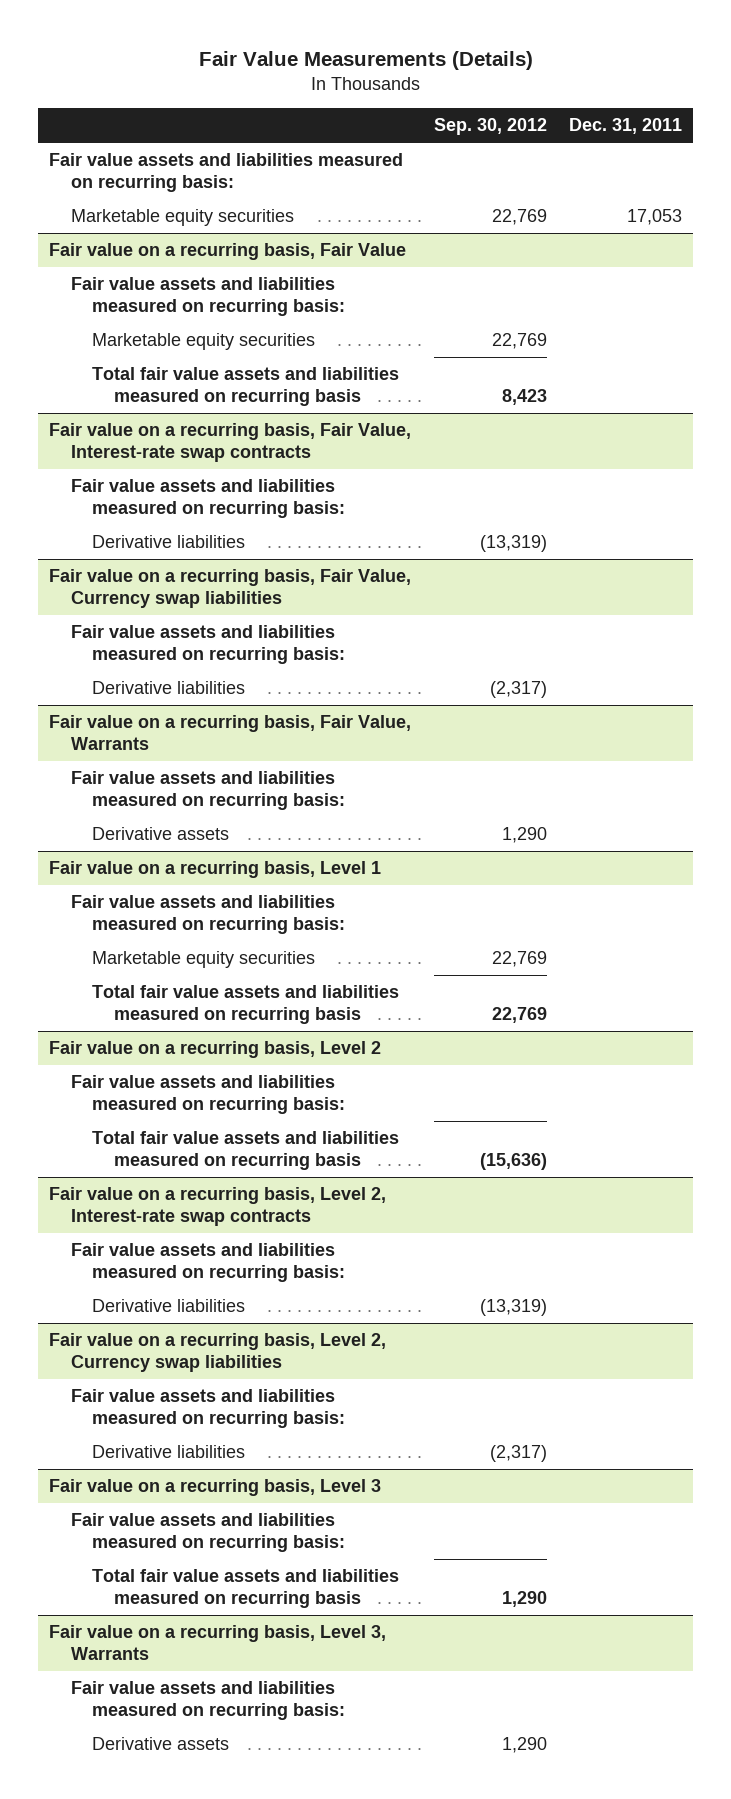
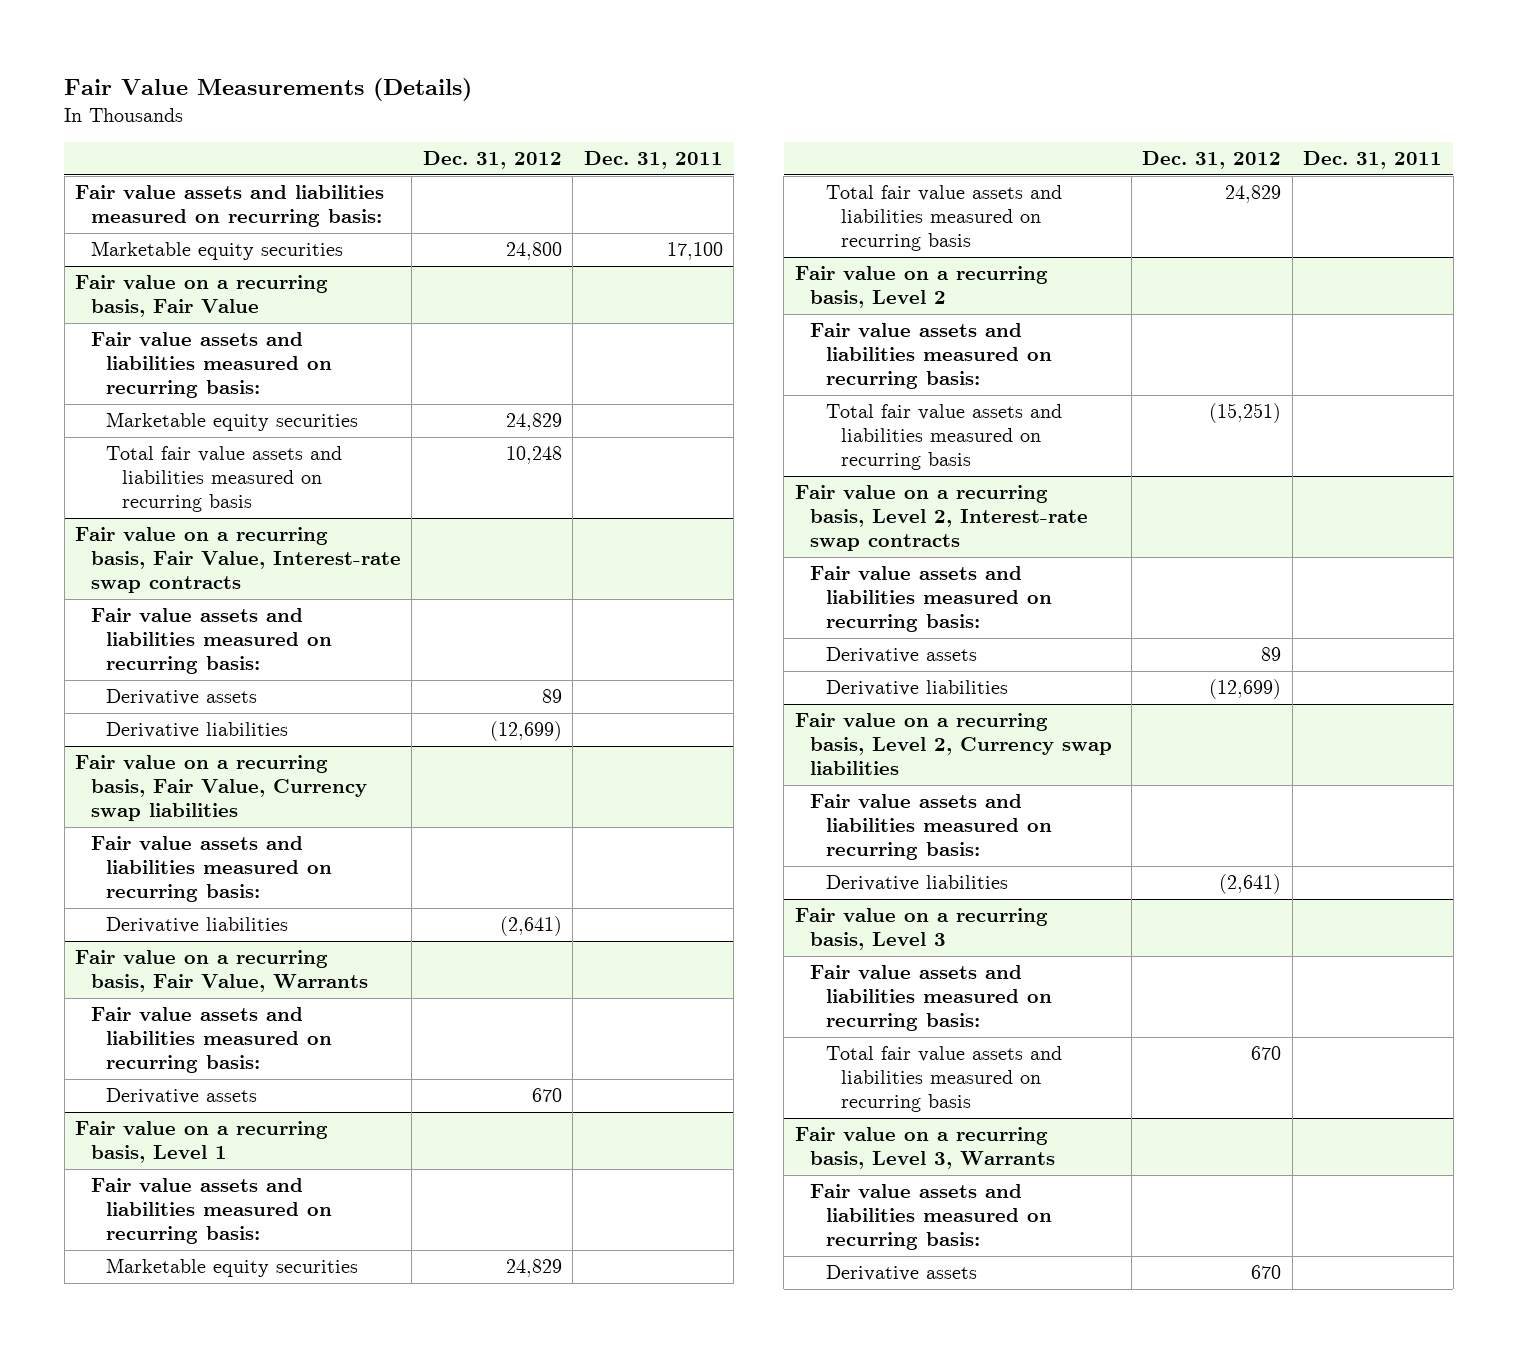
[433,118,547,136] Sep. 30, 2012 -> none
none -> [422,151,562,170] Dec. 31, 2012
[626,209,682,226] 17,053 -> [666,242,723,261] 17,100
none -> [106,689,258,706] Derivative assets
none -> [825,647,977,664] Derivative assets

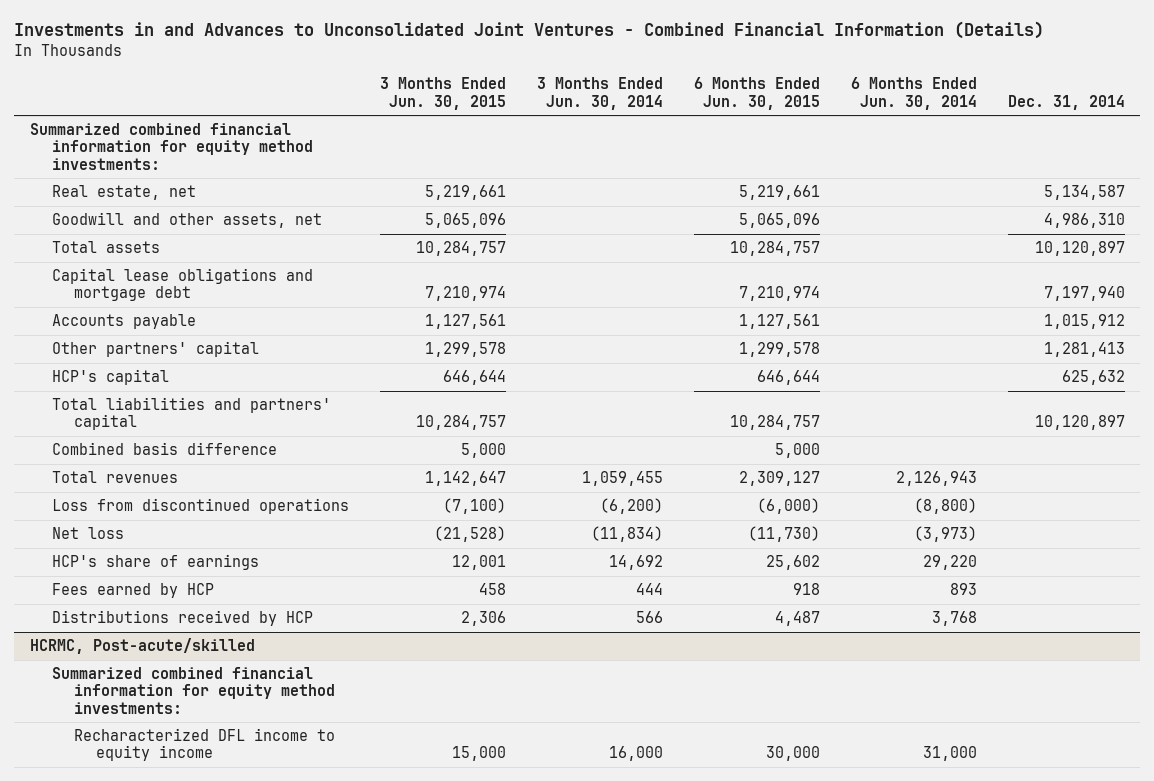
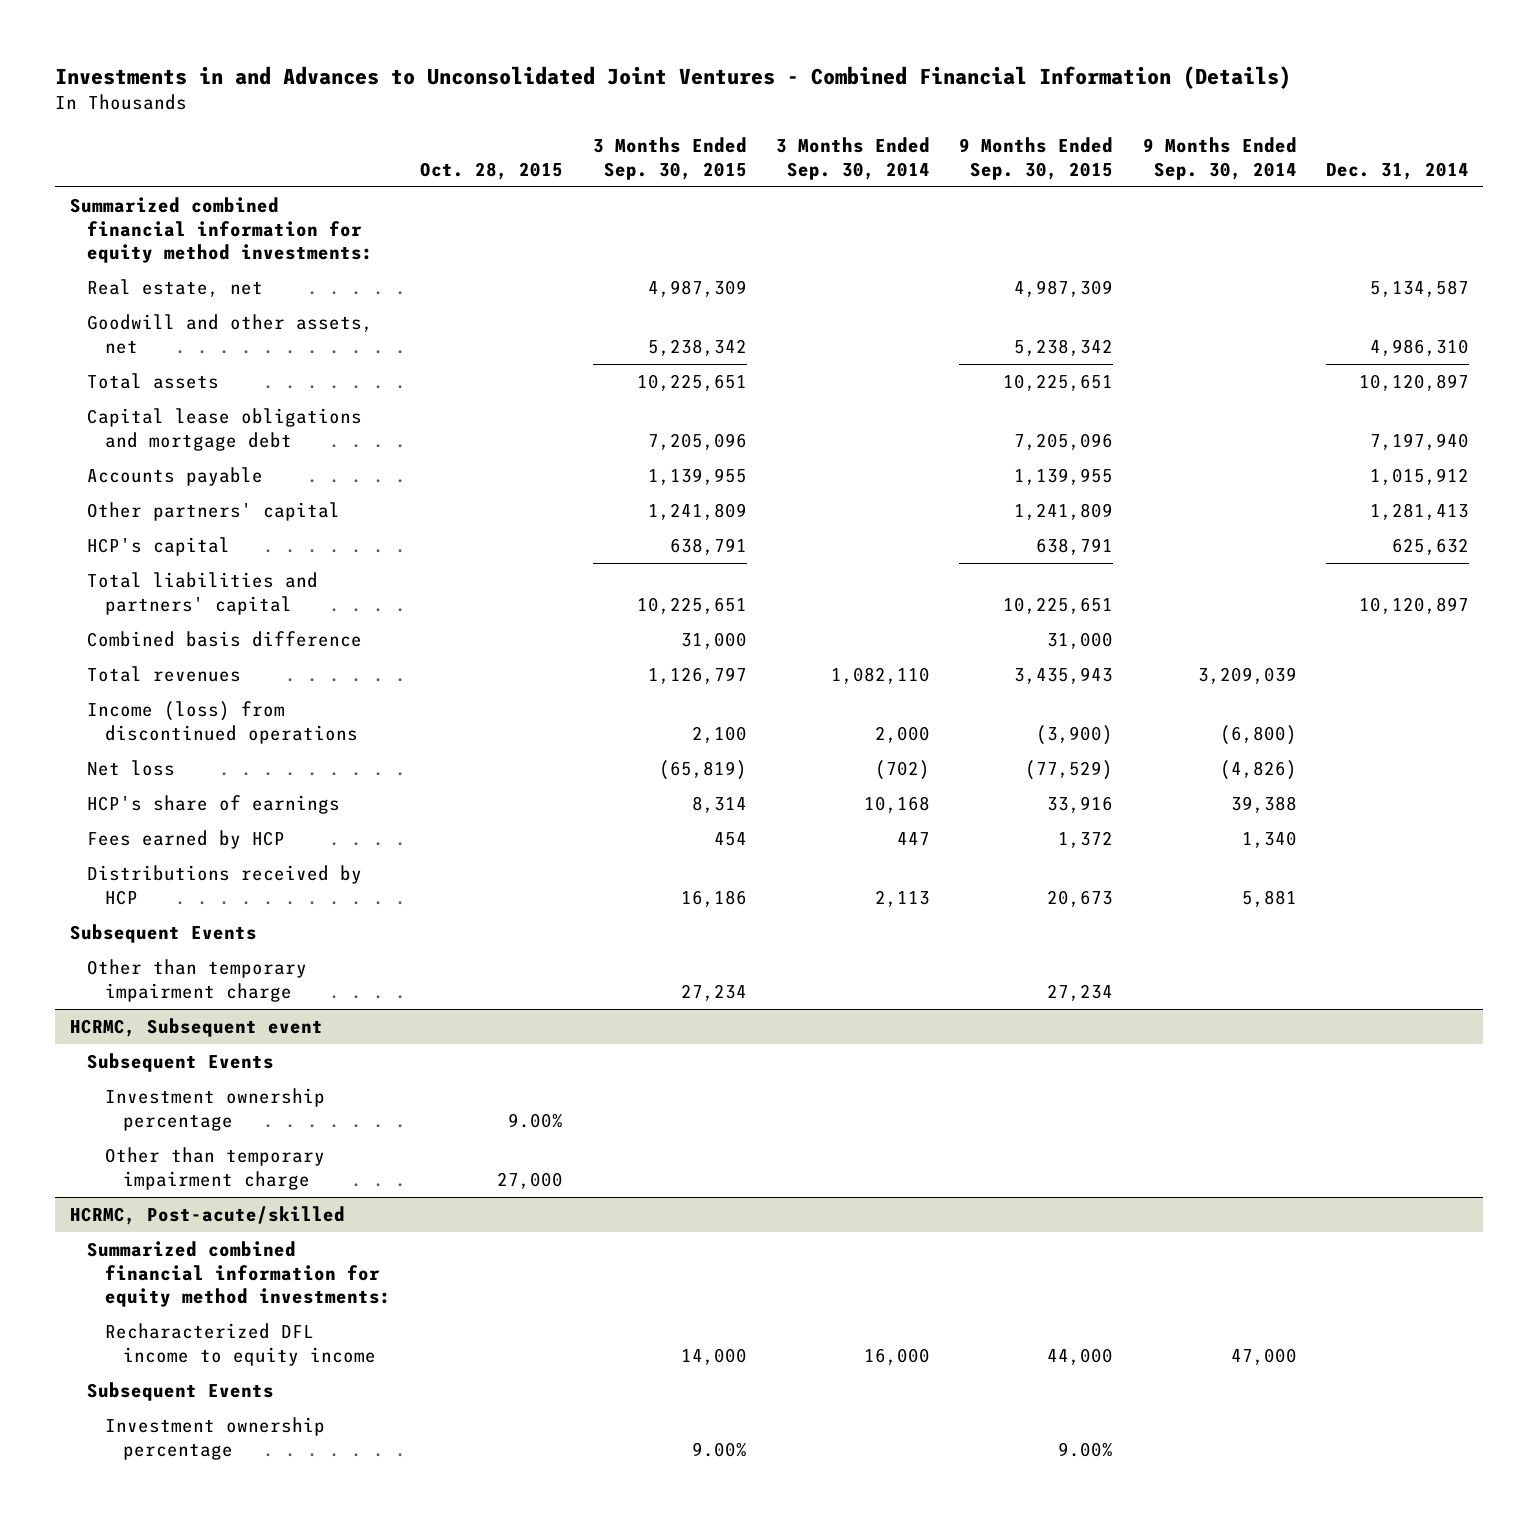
[379,77,506,110] 3 Months Ended Jun. 30, 2015 -> none
[536,77,663,110] 3 Months Ended Jun. 30, 2014 -> none
[693,77,820,110] 6 Months Ended Jun. 30, 2015 -> none
[850,77,977,110] 6 Months Ended Jun. 30, 2014 -> none
none -> [420,161,564,180] Oct. 28, 2015
none -> [592,137,747,180] 3 Months Ended Sep. 30, 2015
none -> [775,137,930,180] 3 Months Ended Sep. 30, 2014
none -> [959,137,1114,180] 9 Months Ended Sep. 30, 2015
none -> [1142,137,1297,180] 9 Months Ended Sep. 30, 2014
[51,498,349,515] Loss from discontinued operations -> [87,701,359,744] Income (loss) from discontinued operations
none -> [69,924,257,944] Subsequent Events
none -> [87,959,308,1002] Other than temporary impairment charge
none -> [69,1018,323,1038] HCRMC, Subsequent event
none -> [87,1053,275,1073] Subsequent Events
none -> [105,1088,326,1131] Investment ownership percentage
none -> [105,1147,326,1190] Other than temporary impairment charge
none -> [87,1382,275,1402] Subsequent Events
none -> [105,1417,326,1460] Investment ownership percentage

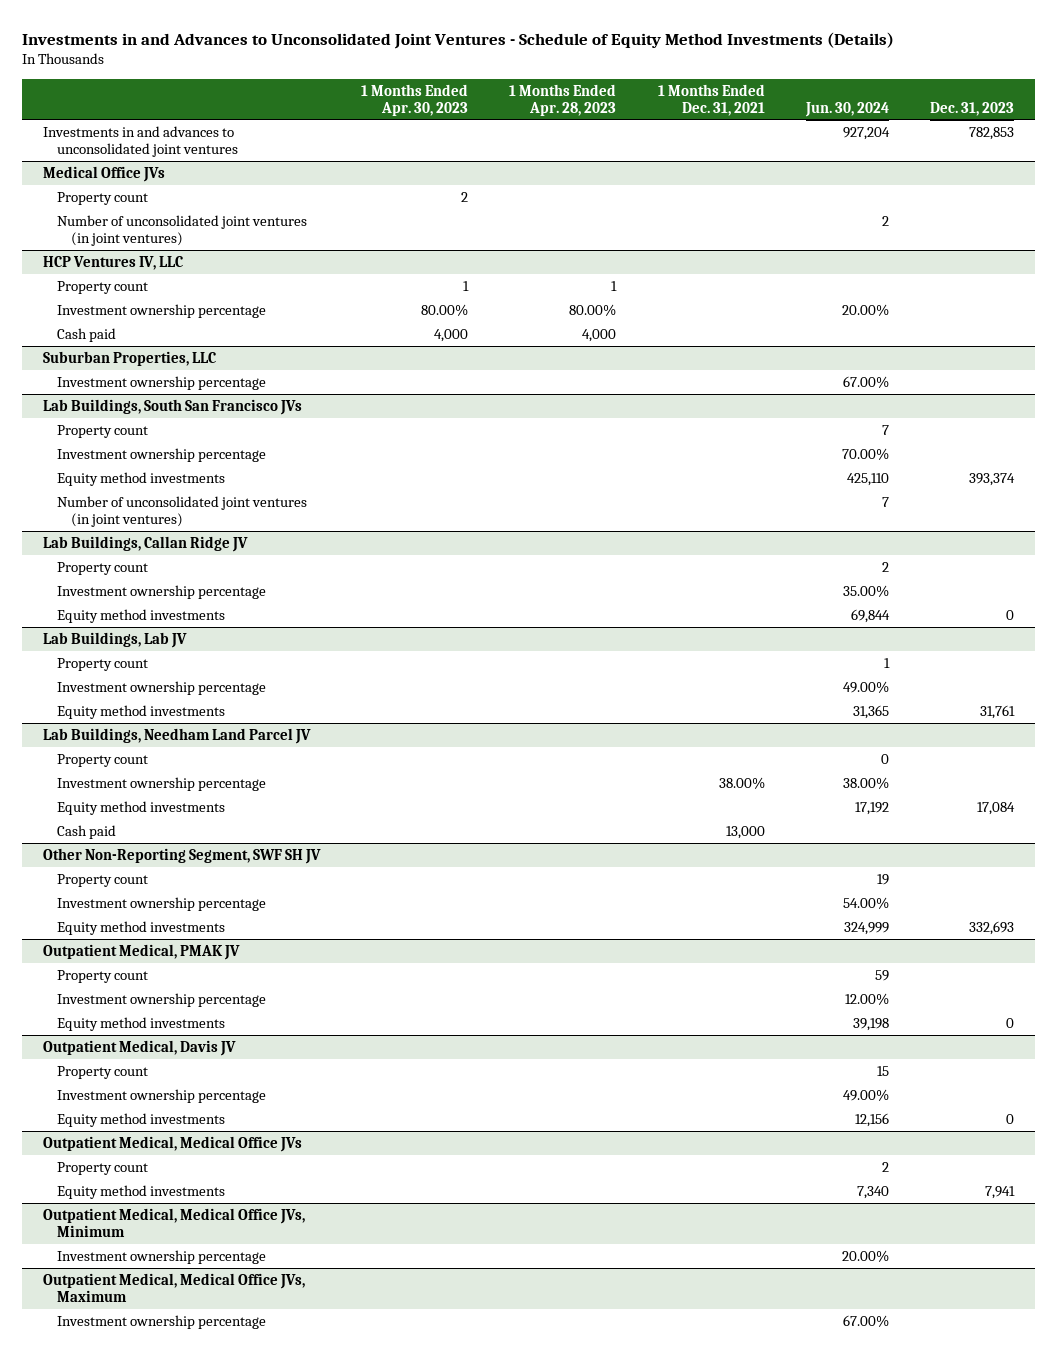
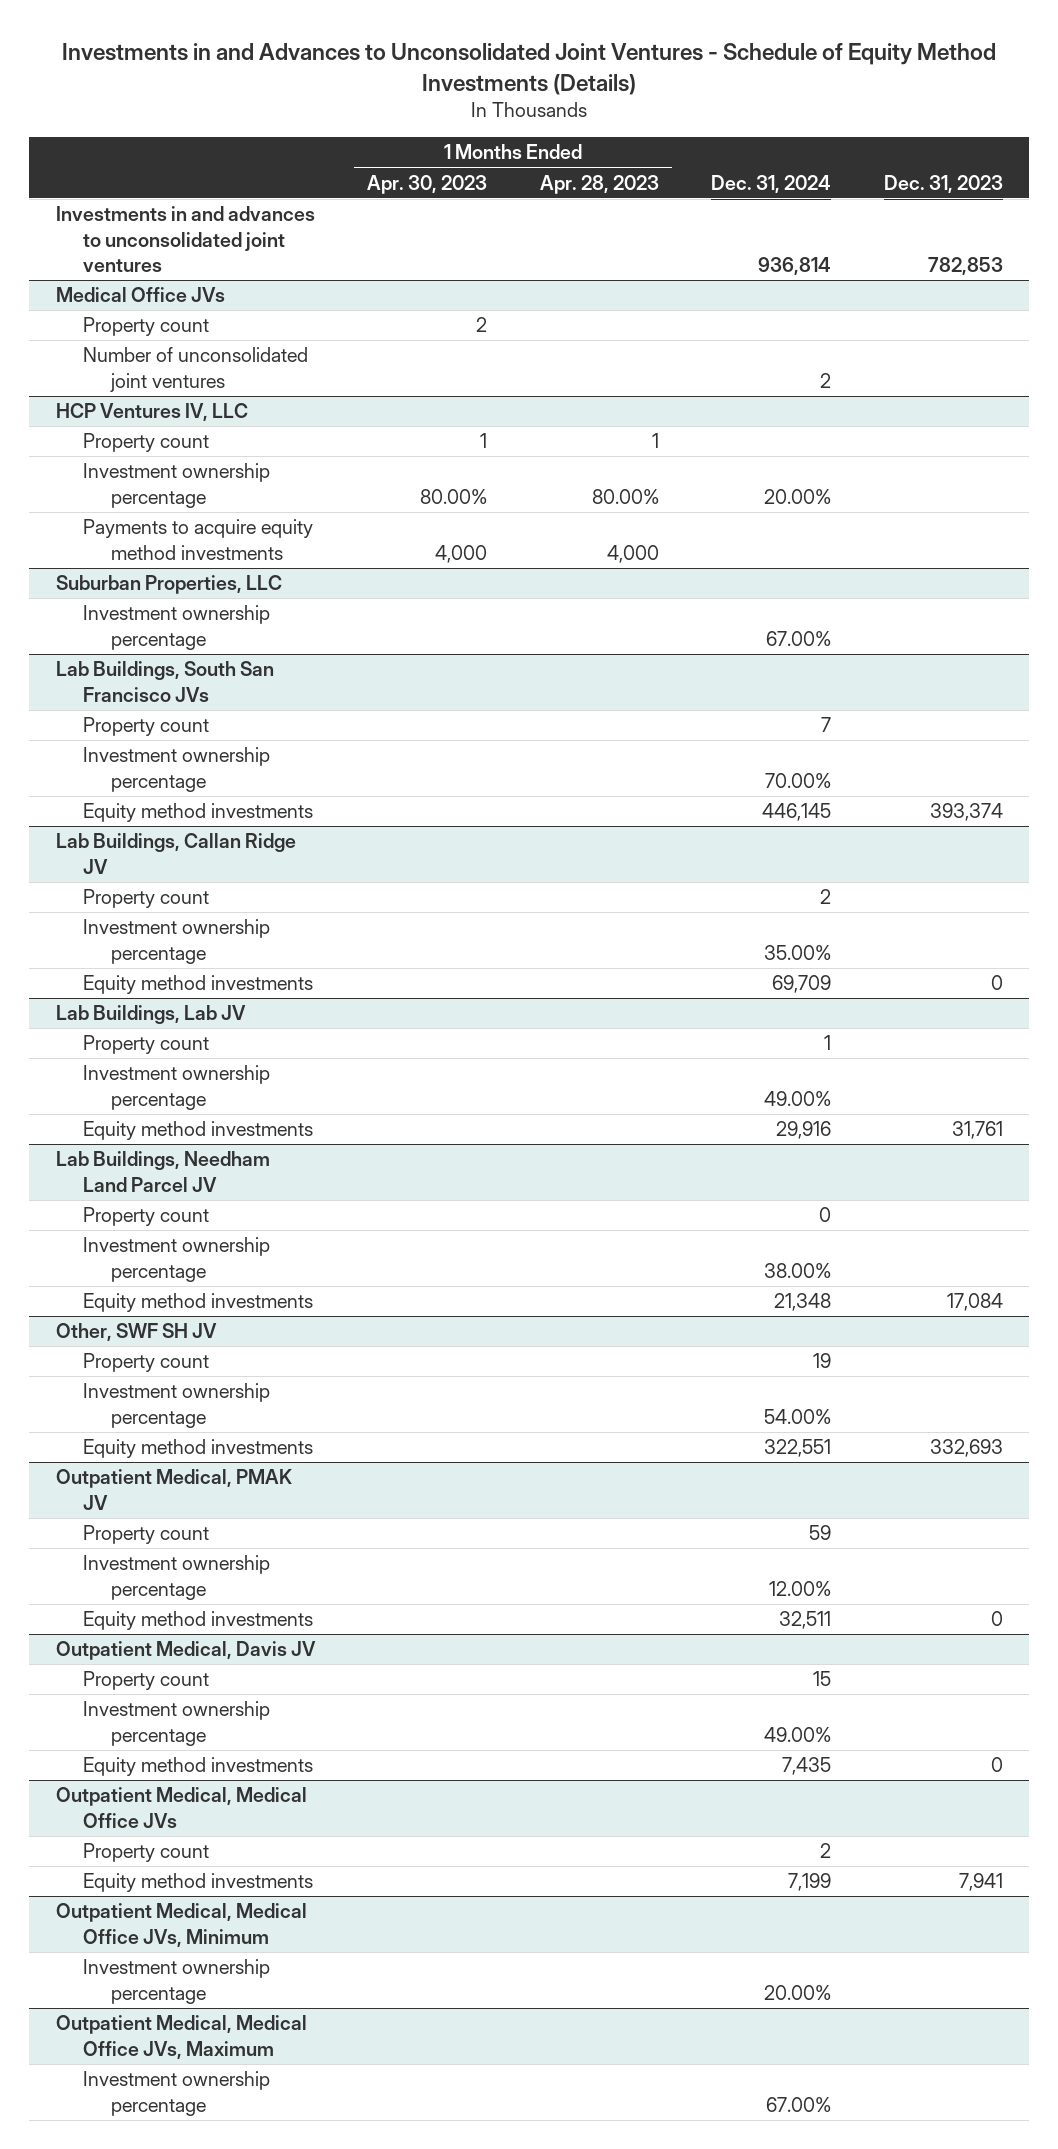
[657,83,765,116] 1 Months Ended Dec. 31, 2021 -> none
[805,101,890,117] Jun. 30, 2024 -> none
none -> [711,174,832,193] Dec. 31, 2024
[56,214,307,246] Number of unconsolidated joint ventures (in joint ventures) -> [83,347,309,392] Number of unconsolidated joint ventures
[56,327,116,342] Cash paid -> [83,519,314,560] Payments to acquire equity method investments
[56,495,307,527] Number of unconsolidated joint ventures (in joint ventures) -> none
[56,824,116,839] Cash paid -> none
[42,847,321,864] Other Non-Reporting Segment, SWF SH JV -> [55,1323,217,1342] Other, SWF SH JV

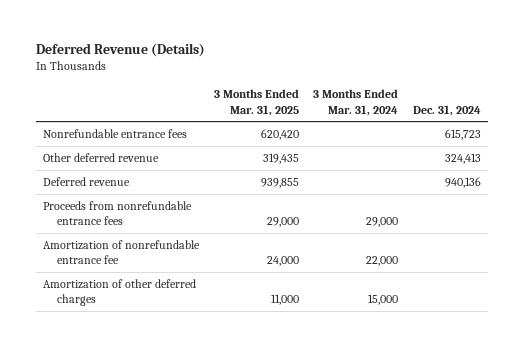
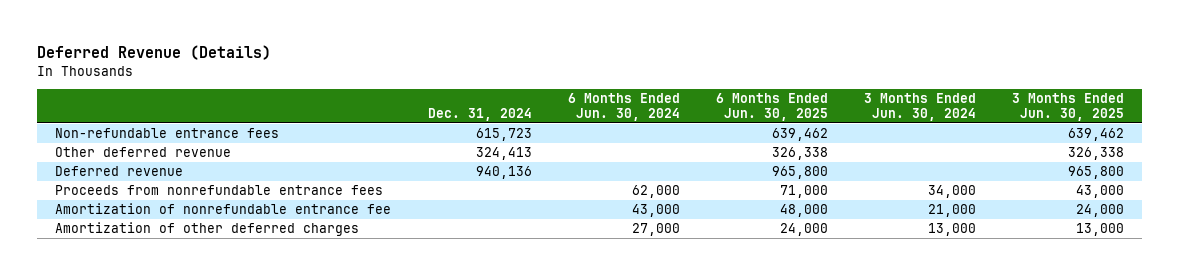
[213,89,299,116] 3 Months Ended Mar. 31, 2025 -> none
[313,89,399,116] 3 Months Ended Mar. 31, 2024 -> none
none -> [567,92,680,122] 6 Months Ended Jun. 30, 2024
none -> [715,92,828,122] 6 Months Ended Jun. 30, 2025
none -> [864,92,977,122] 3 Months Ended Jun. 30, 2024
none -> [1012,92,1125,122] 3 Months Ended Jun. 30, 2025
[42,128,187,138] Nonrefundable entrance fees -> [55,128,280,139] Non-refundable entrance fees

